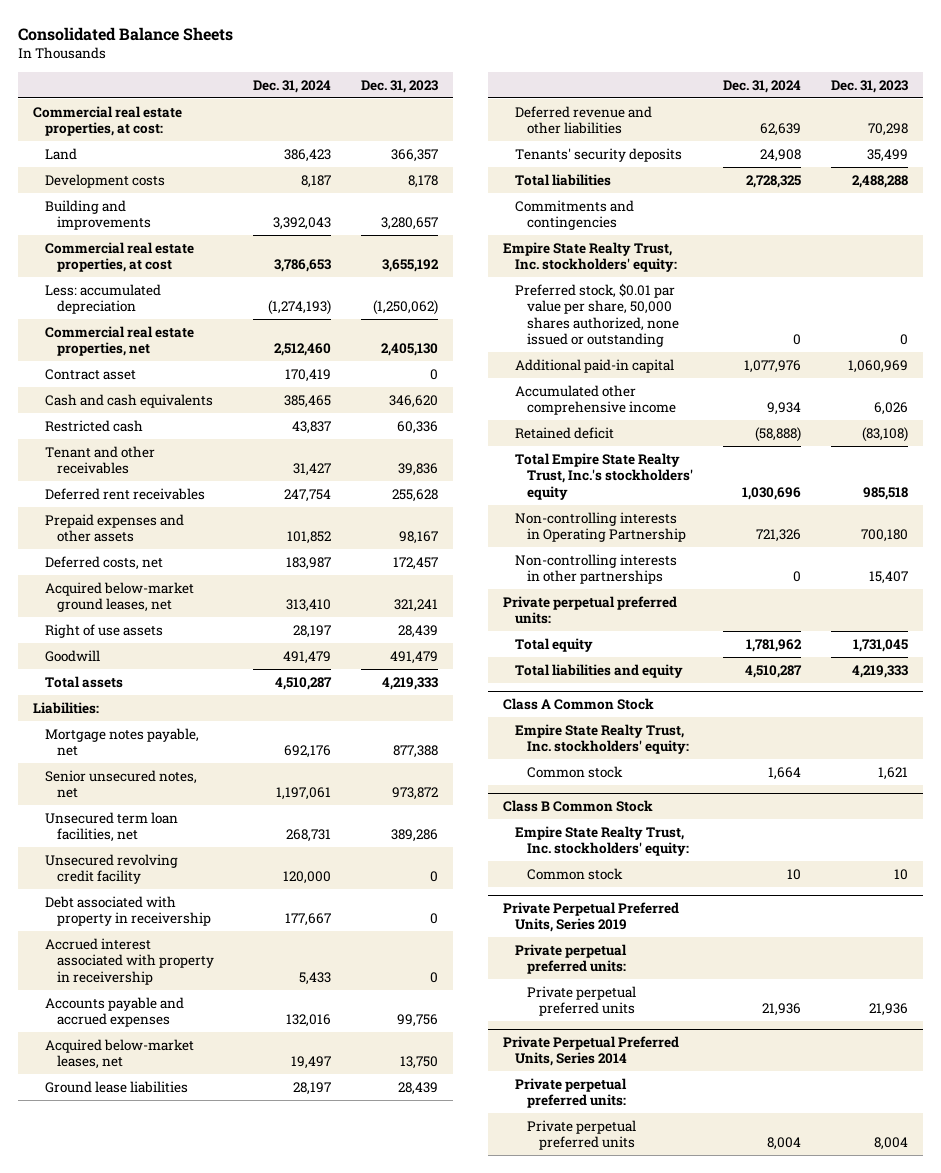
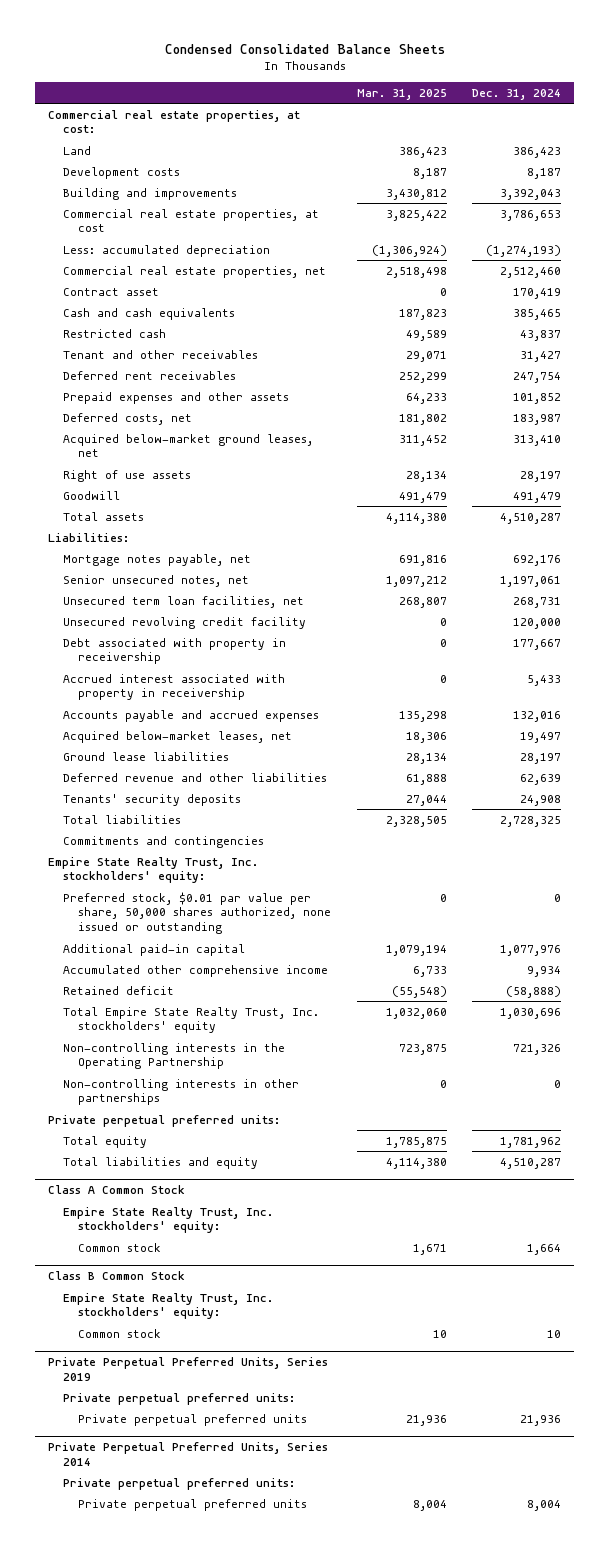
[18,26,234,41] Consolidated Balance Sheets -> [164,43,445,54] Condensed Consolidated Balance Sheets
[361,79,439,93] Dec. 31, 2023 -> none
none -> [356,88,447,100] Mar. 31, 2025
[514,452,693,500] Total Empire State Realty Trust, Inc.'s stockholders' equity -> [63,1006,320,1034] Total Empire State Realty Trust, Inc. stockholders' equity
[514,511,686,543] Non-controlling interests in Operating Partnership -> [63,1042,286,1070] Non-controlling interests in the Operating Partnership

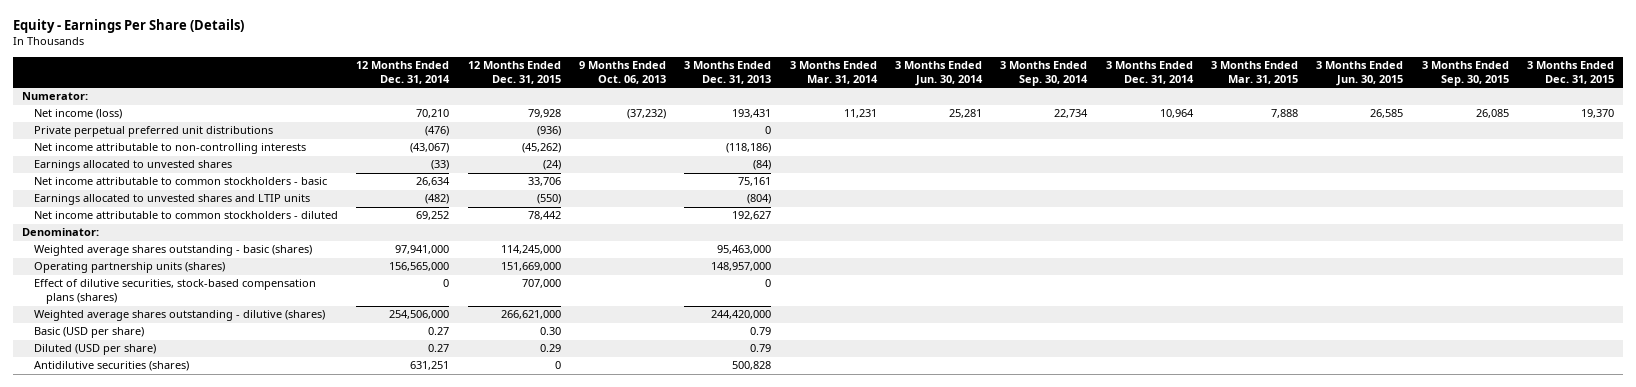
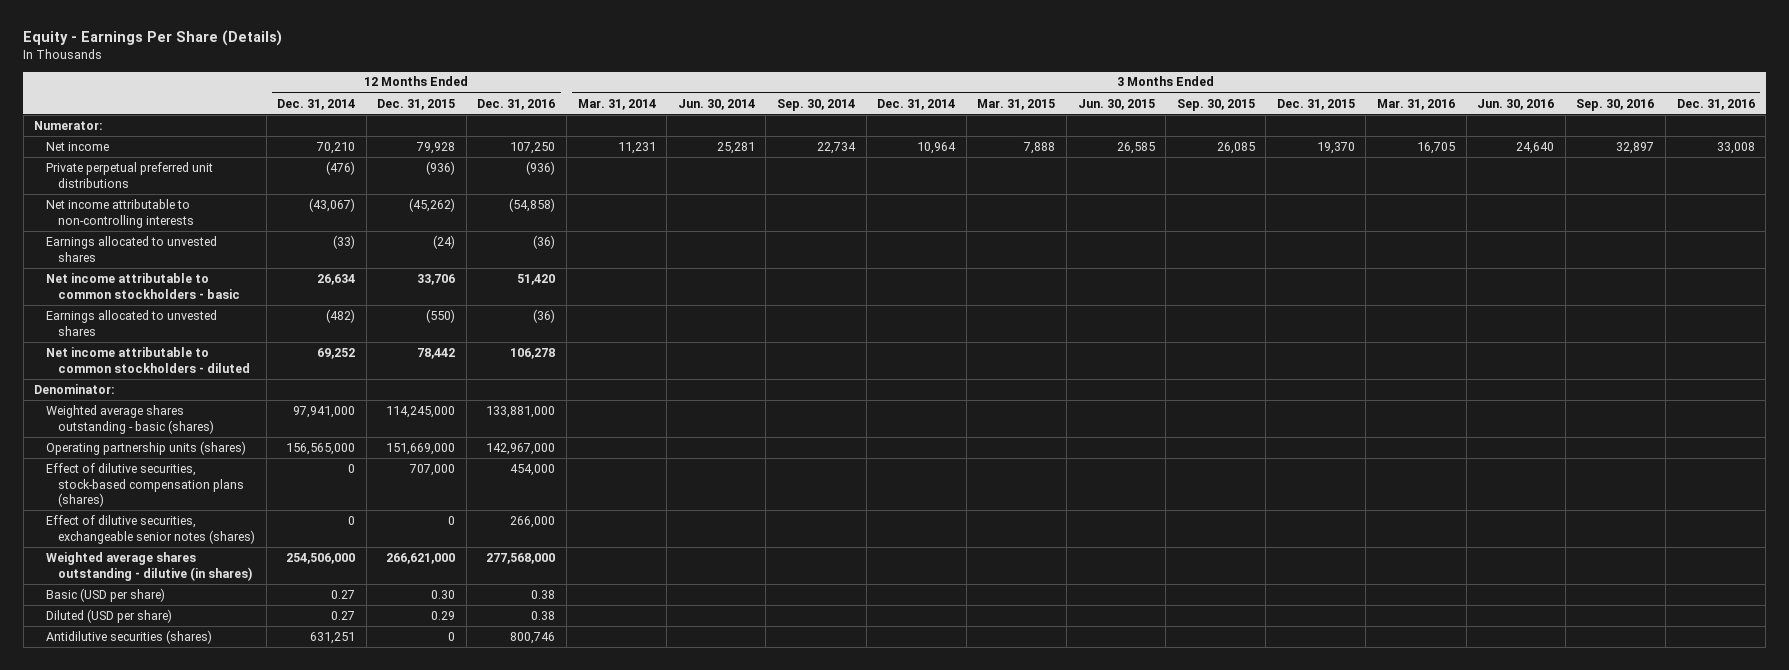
[578,60,666,84] 9 Months Ended Oct. 06, 2013 -> none
[684,60,772,84] 3 Months Ended Dec. 31, 2013 -> none
none -> [477,98,556,110] Dec. 31, 2016
none -> [1377,98,1456,110] Mar. 31, 2016
none -> [1477,98,1555,110] Jun. 30, 2016
none -> [1576,98,1655,111] Sep. 30, 2016
none -> [1676,98,1755,110] Dec. 31, 2016
[33,109,122,120] Net income (loss) -> [46,141,110,151] Net income
[33,194,310,206] Earnings allocated to unvested shares and LTIP units -> [46,309,218,336] Earnings allocated to unvested shares
none -> [46,514,255,544] Effect of dilutive securities, exchangeable senior notes (shares)
[33,310,325,322] Weighted average shares outstanding - dilutive (shares) -> [46,551,252,581] Weighted average shares outstanding - dilutive (in shares)

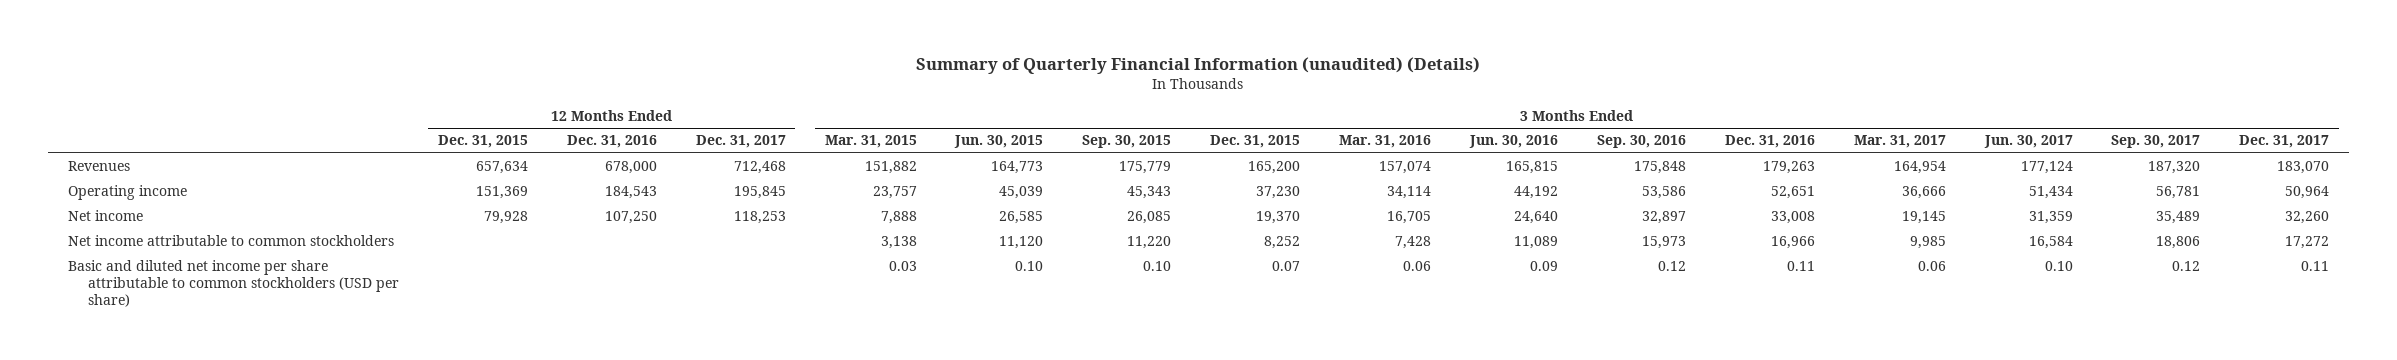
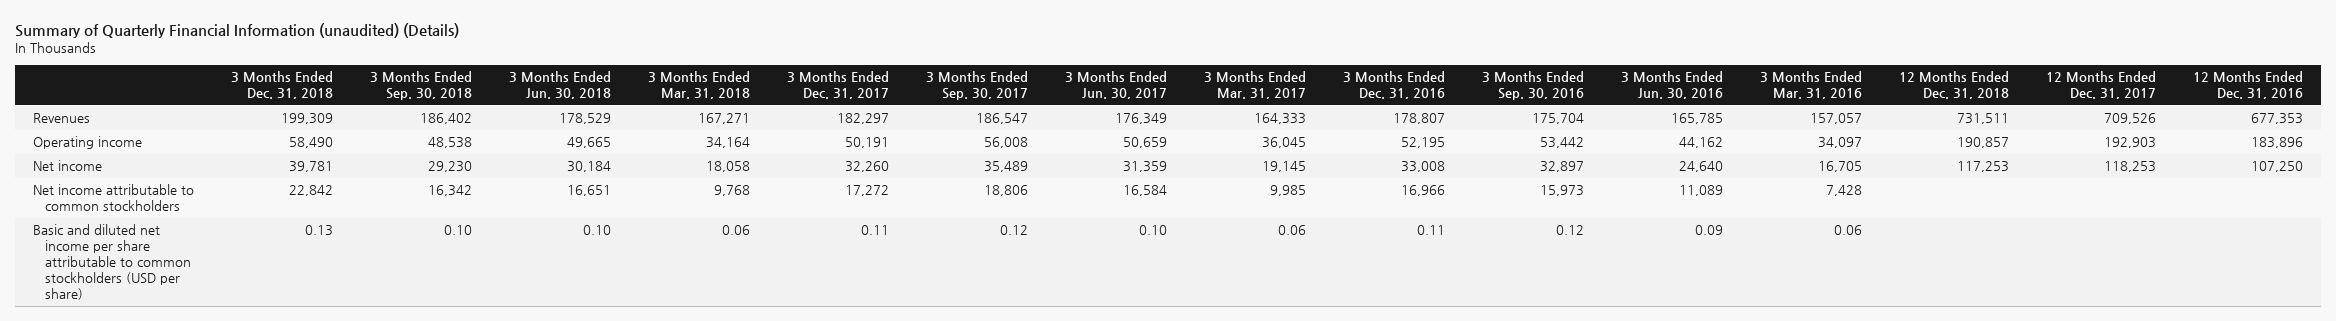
[437,135,528,149] Dec. 31, 2015 -> none
[824,135,917,149] Mar. 31, 2015 -> none
[954,135,1044,149] Jun. 30, 2015 -> none
[1082,135,1172,149] Sep. 30, 2015 -> none
[1210,135,1301,149] Dec. 31, 2015 -> none
none -> [231,71,334,100] 3 Months Ended Dec. 31, 2018
none -> [370,71,473,101] 3 Months Ended Sep. 30, 2018
none -> [509,71,612,100] 3 Months Ended Jun. 30, 2018
none -> [648,71,751,100] 3 Months Ended Mar. 31, 2018
none -> [1898,71,2009,100] 12 Months Ended Dec. 31, 2018
[604,161,657,175] 678,000 -> [2250,113,2303,125] 677,353
[733,161,786,175] 712,468 -> [2103,113,2156,125] 709,526
[1379,161,1432,175] 157,074 -> [1809,113,1862,125] 157,057
[1505,161,1558,175] 165,815 -> [1670,113,1723,125] 165,785
[1633,161,1686,175] 175,848 -> [1531,113,1584,125] 175,704
[1762,161,1815,175] 179,263 -> [1392,113,1445,125] 178,807
[1893,161,1946,175] 164,954 -> [1253,113,1306,125] 164,333
[2020,161,2073,175] 177,124 -> [1115,113,1168,125] 176,349
[2148,161,2201,175] 187,320 -> [976,113,1029,125] 186,547
[2277,161,2330,175] 183,070 -> [837,113,890,125] 182,297
[604,186,657,200] 184,543 -> [2250,137,2303,149] 183,896
[733,186,786,200] 195,845 -> [2103,137,2156,149] 192,903
[1387,186,1432,200] 34,114 -> [1817,137,1862,149] 34,097
[1513,186,1558,200] 44,192 -> [1678,137,1723,149] 44,162
[1641,186,1686,200] 53,586 -> [1539,137,1584,149] 53,442
[1770,186,1815,200] 52,651 -> [1400,137,1445,149] 52,195
[1901,186,1946,200] 36,666 -> [1261,137,1306,149] 36,045
[2028,186,2073,200] 51,434 -> [1123,137,1168,149] 50,659
[2156,186,2201,200] 56,781 -> [984,137,1029,149] 56,008
[2285,186,2330,200] 50,964 -> [845,137,890,149] 50,191

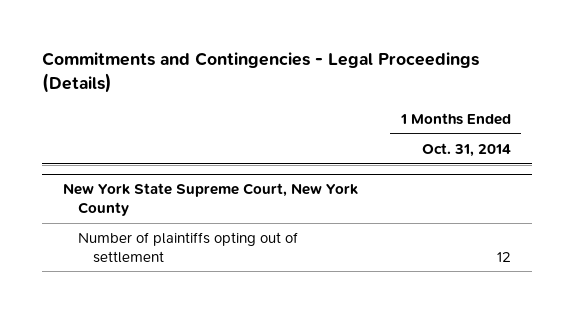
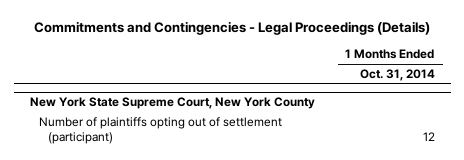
[78,232,299,263] Number of plaintiffs opting out of settlement -> [39,117,283,144] Number of plaintiffs opting out of settlement (participant)

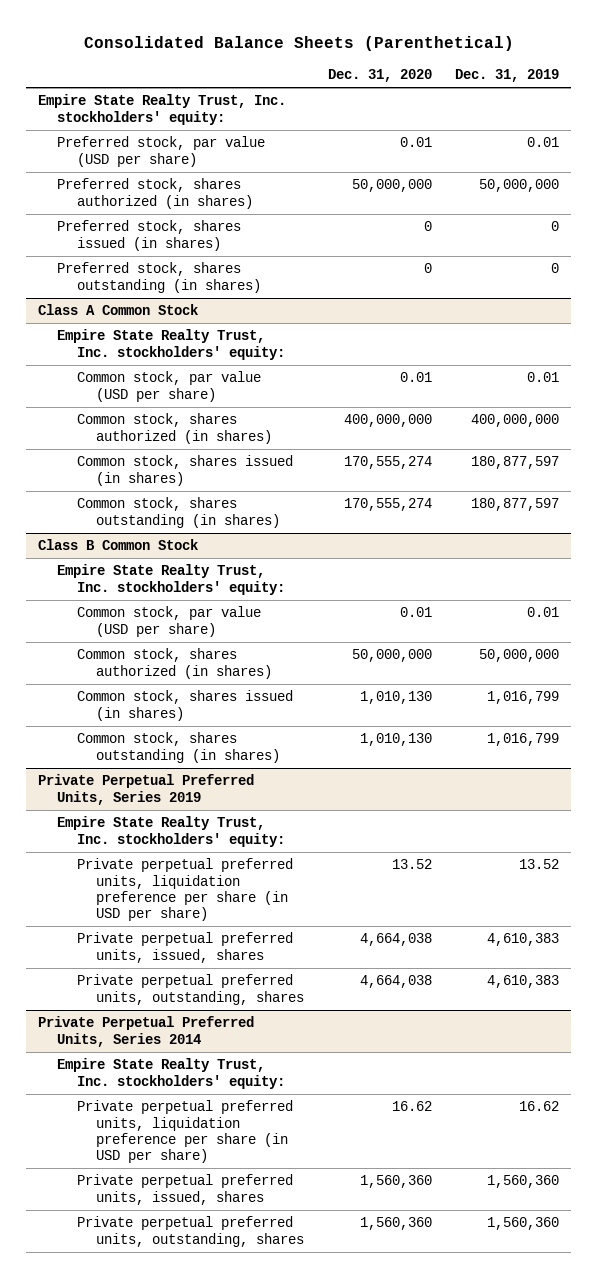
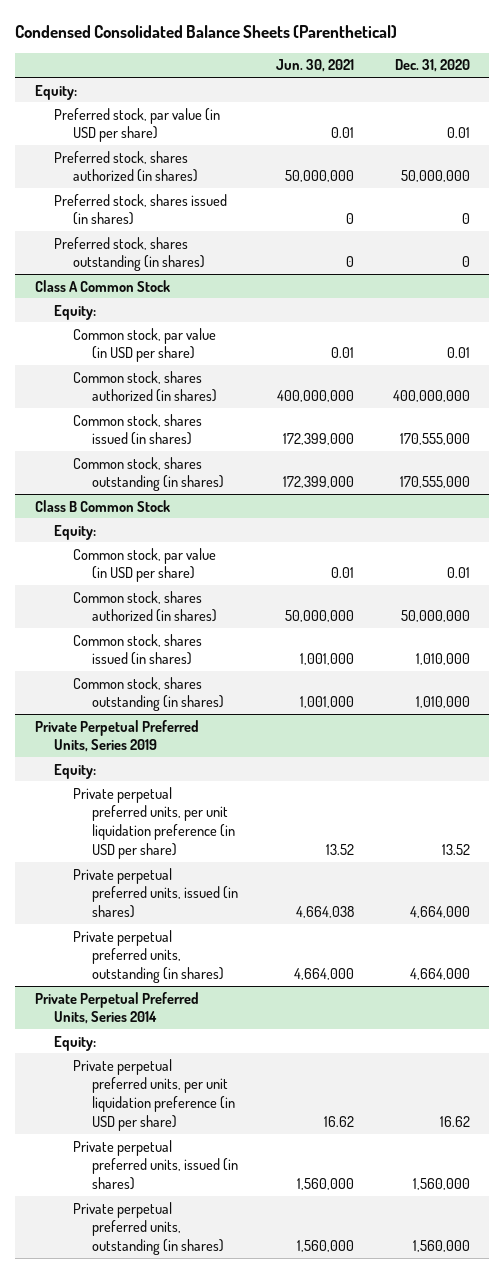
[83,36,514,52] Consolidated Balance Sheets (Parenthetical) -> [15,25,398,39] Condensed Consolidated Balance Sheets (Parenthetical)
[455,69,560,83] Dec. 31, 2019 -> none
none -> [276,59,355,73] Jun. 30, 2021
[38,94,287,125] Empire State Realty Trust, Inc. stockholders' equity: -> none
none -> [34,84,77,100] Equity:
[57,136,266,167] Preferred stock, par value (USD per share) -> [53,107,220,143] Preferred stock, par value (in USD per share)
[57,329,285,360] Empire State Realty Trust, Inc. stockholders' equity: -> none
none -> [53,304,96,320] Equity:
[76,371,261,402] Common stock, par value (USD per share) -> [72,327,216,363] Common stock, par value (in USD per share)
[343,456,432,470] 170,555,274 -> [399,433,470,446] 170,555,000
[343,498,432,512] 170,555,274 -> [399,476,470,489] 170,555,000
[57,564,285,595] Empire State Realty Trust, Inc. stockholders' equity: -> none
none -> [53,524,96,540] Equity:
[76,606,261,637] Common stock, par value (USD per share) -> [72,547,216,583] Common stock, par value (in USD per share)
[359,691,432,705] 1,010,130 -> [415,653,470,666] 1,010,000
[359,733,432,747] 1,010,130 -> [415,696,470,709] 1,010,000
[57,816,285,847] Empire State Realty Trust, Inc. stockholders' equity: -> none
none -> [53,763,96,779] Equity:
[76,858,293,922] Private perpetual preferred units, liquidation preference per share (in USD per share) -> [72,786,236,859] Private perpetual preferred units, per unit liquidation preference (in USD per share)
[76,932,293,963] Private perpetual preferred units, issued, shares -> [72,867,239,919] Private perpetual preferred units, issued (in shares)
[359,933,432,947] 4,664,038 -> [409,906,470,919] 4,664,000
[76,974,304,1005] Private perpetual preferred units, outstanding, shares -> [72,929,225,984] Private perpetual preferred units, outstanding (in shares)
[359,975,432,989] 4,664,038 -> [409,968,470,981] 4,664,000
[57,1058,285,1089] Empire State Realty Trust, Inc. stockholders' equity: -> none
none -> [53,1035,96,1051] Equity:
[76,1100,293,1164] Private perpetual preferred units, liquidation preference per share (in USD per share) -> [72,1058,236,1131] Private perpetual preferred units, per unit liquidation preference (in USD per share)
[76,1174,293,1205] Private perpetual preferred units, issued, shares -> [72,1139,239,1191] Private perpetual preferred units, issued (in shares)
[359,1175,432,1189] 1,560,360 -> [412,1178,470,1191] 1,560,000
[76,1216,304,1247] Private perpetual preferred units, outstanding, shares -> [72,1201,225,1256] Private perpetual preferred units, outstanding (in shares)
[359,1217,432,1231] 1,560,360 -> [412,1240,470,1253] 1,560,000

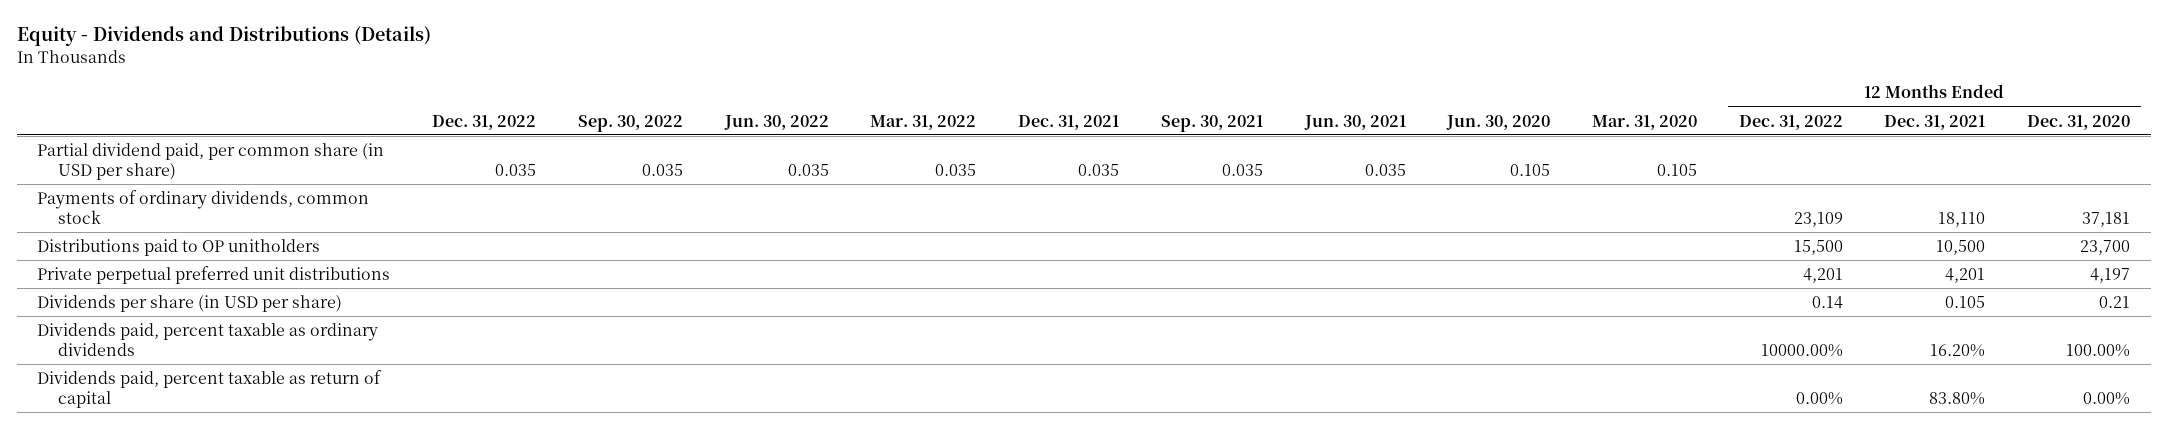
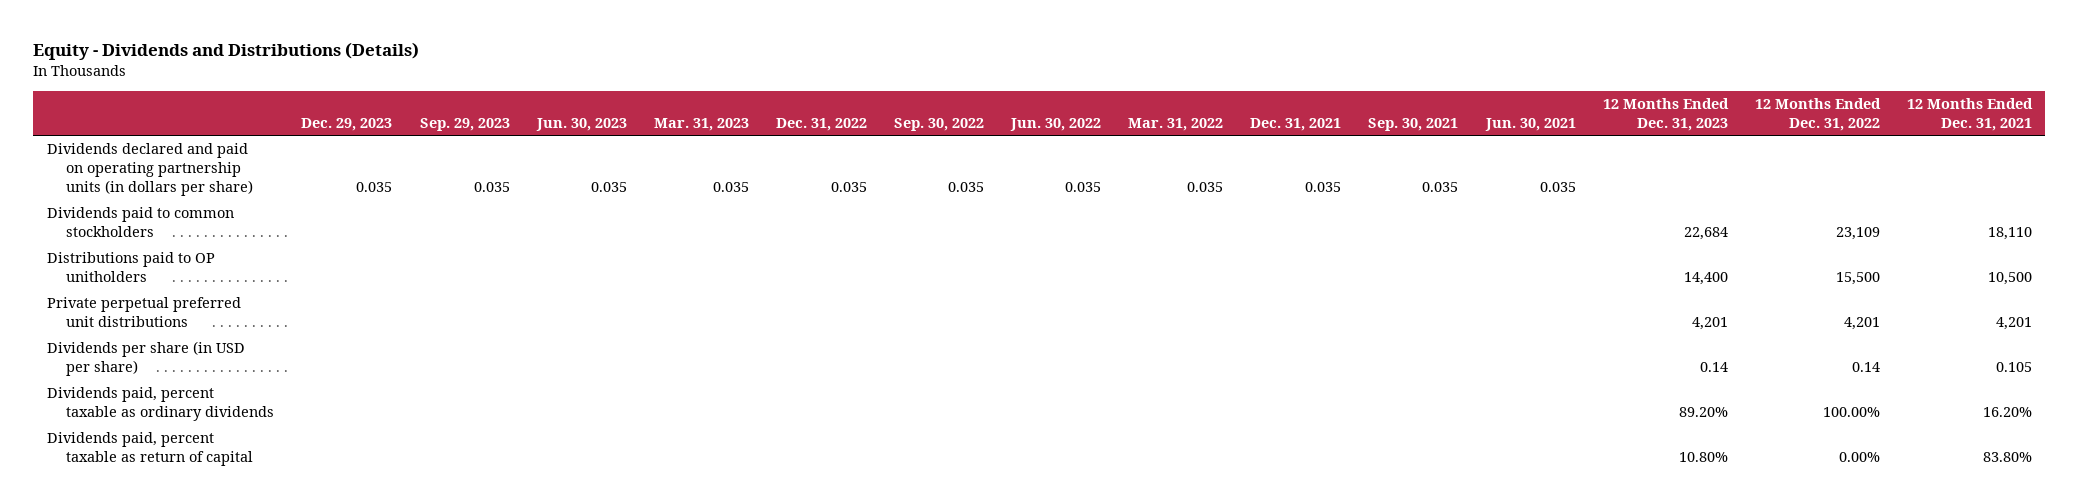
[1446,114,1551,130] Jun. 30, 2020 -> none
[1591,114,1697,130] Mar. 31, 2020 -> none
[2027,114,2131,130] Dec. 31, 2020 -> none
none -> [301,117,393,131] Dec. 29, 2023
none -> [419,117,510,131] Sep. 29, 2023
none -> [535,117,627,131] Jun. 30, 2023
none -> [653,117,749,131] Mar. 31, 2023
none -> [1602,97,1729,131] 12 Months Ended Dec. 31, 2023
[37,142,385,180] Partial dividend paid, per common share (in USD per share) -> [46,143,254,197] Dividends declared and paid on operating partnership units (in dollars per share)
[37,189,370,224] Payments of ordinary dividends, common stock -> [46,207,234,238] Dividends paid to common stockholders
[1760,343,1843,357] 10000.00% -> [1822,407,1880,418] 100.00%

